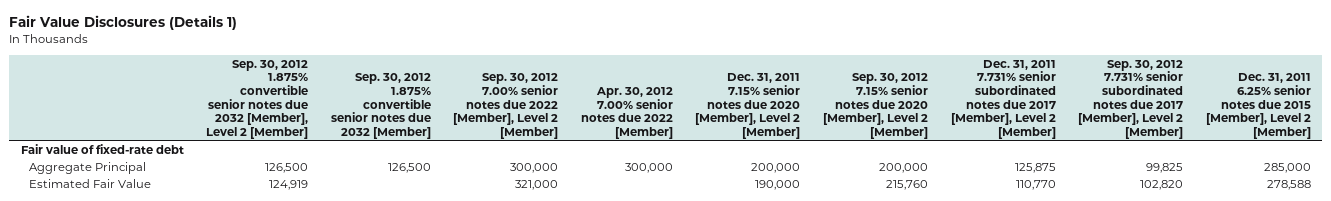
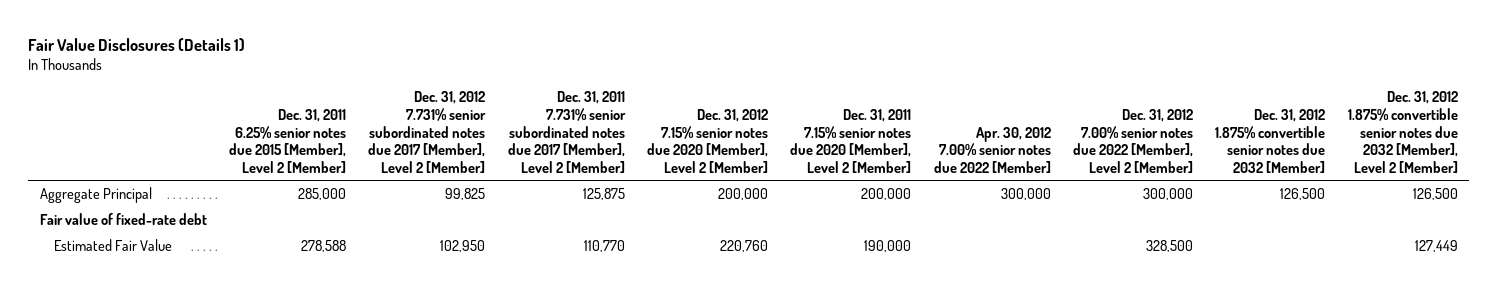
[206,59,309,139] Sep. 30, 2012 1.875% convertible senior notes due 2032 [Member], Level 2 [Member] -> none
[330,73,431,139] Sep. 30, 2012 1.875% convertible senior notes due 2032 [Member] -> none
[453,73,559,139] Sep. 30, 2012 7.00% senior notes due 2022 [Member], Level 2 [Member] -> none
[823,73,929,139] Sep. 30, 2012 7.15% senior notes due 2020 [Member], Level 2 [Member] -> none
[1078,59,1184,139] Sep. 30, 2012 7.731% senior subordinated notes due 2017 [Member], Level 2 [Member] -> none
none -> [368,91,487,173] Dec. 31, 2012 7.731% senior subordinated notes due 2017 [Member], Level 2 [Member]
none -> [647,108,769,173] Dec. 31, 2012 7.15% senior notes due 2020 [Member], Level 2 [Member]
none -> [1073,108,1194,173] Dec. 31, 2012 7.00% senior notes due 2022 [Member], Level 2 [Member]
none -> [1215,108,1326,173] Dec. 31, 2012 1.875% convertible senior notes due 2032 [Member]
none -> [1347,91,1458,173] Dec. 31, 2012 1.875% convertible senior notes due 2032 [Member], Level 2 [Member]
[20,143,184,154] Fair value of fixed-rate debt -> [39,213,207,226] Fair value of fixed-rate debt

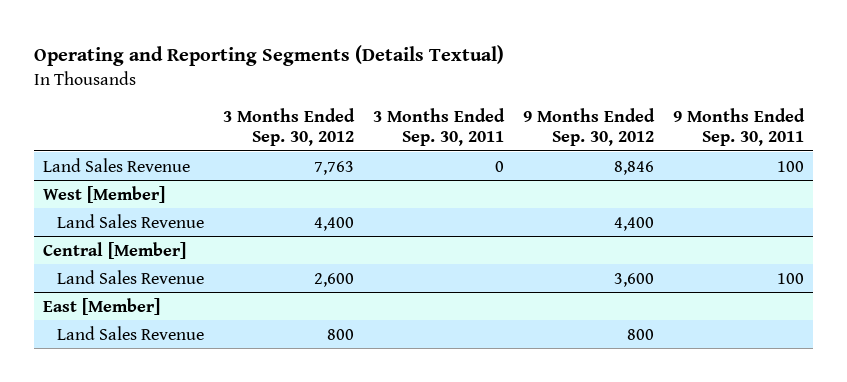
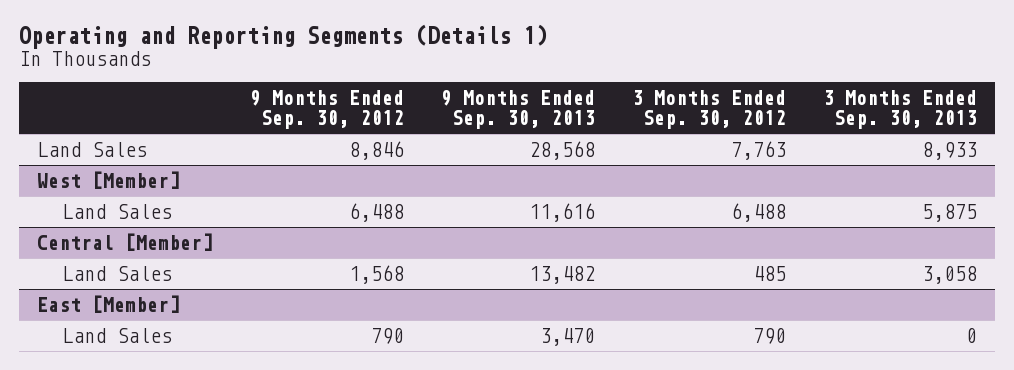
[34,45,505,67] Operating and Reporting Segments (Details Textual) -> [18,23,547,49] Operating and Reporting Segments (Details 1)
[372,108,505,147] 3 Months Ended Sep. 30, 2011 -> none
[672,108,805,147] 9 Months Ended Sep. 30, 2011 -> none
none -> [440,89,595,130] 9 Months Ended Sep. 30, 2013
none -> [822,89,977,130] 3 Months Ended Sep. 30, 2013
[43,157,191,172] Land Sales Revenue -> [37,142,148,158] Land Sales
[57,213,205,228] Land Sales Revenue -> [62,204,173,220] Land Sales
[313,216,354,231] 4,400 -> [730,203,786,223] 6,488
[613,216,654,231] 4,400 -> [348,203,404,223] 6,488
[57,269,205,284] Land Sales Revenue -> [62,266,173,282] Land Sales
[313,272,354,287] 2,600 -> [752,266,786,282] 485
[613,272,654,287] 3,600 -> [348,265,404,285] 1,568
[57,325,205,340] Land Sales Revenue -> [62,328,173,344] Land Sales
[326,328,354,340] 800 -> [752,328,786,345] 790
[626,328,654,340] 800 -> [370,328,404,345] 790

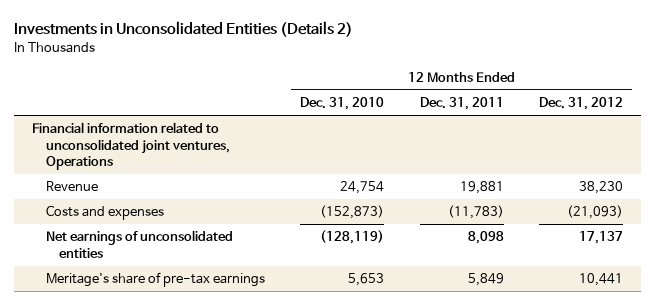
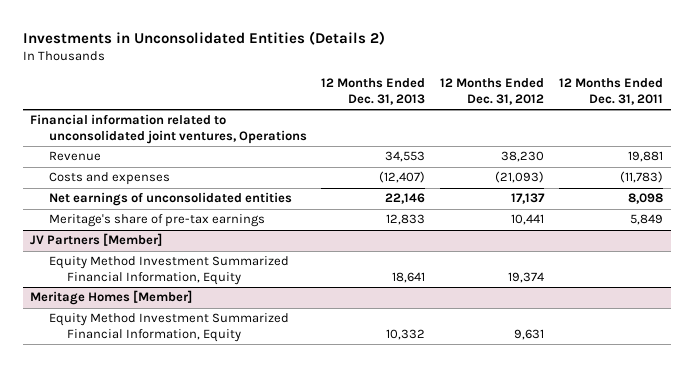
[300,97,385,111] Dec. 31, 2010 -> none
none -> [321,78,426,106] 12 Months Ended Dec. 31, 2013
none -> [30,233,163,247] JV Partners [Member]
none -> [48,256,289,286] Equity Method Investment Summarized Financial Information, Equity
none -> [30,290,193,306] Meritage Homes [Member]
none -> [48,313,289,343] Equity Method Investment Summarized Financial Information, Equity

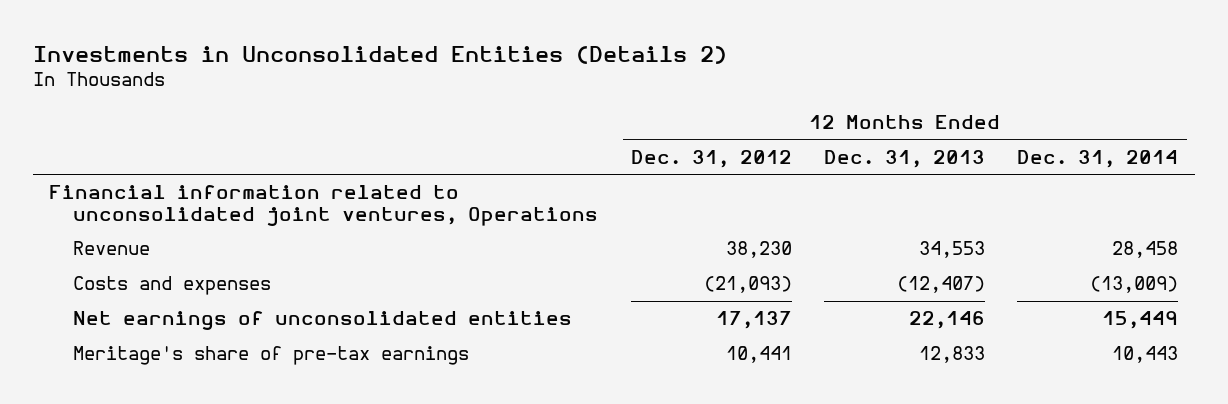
[559,78,664,106] 12 Months Ended Dec. 31, 2011 -> none
none -> [1017,149,1179,168] Dec. 31, 2014
[30,233,163,247] JV Partners [Member] -> none
[48,256,289,286] Equity Method Investment Summarized Financial Information, Equity -> none
[30,290,193,306] Meritage Homes [Member] -> none
[48,313,289,343] Equity Method Investment Summarized Financial Information, Equity -> none

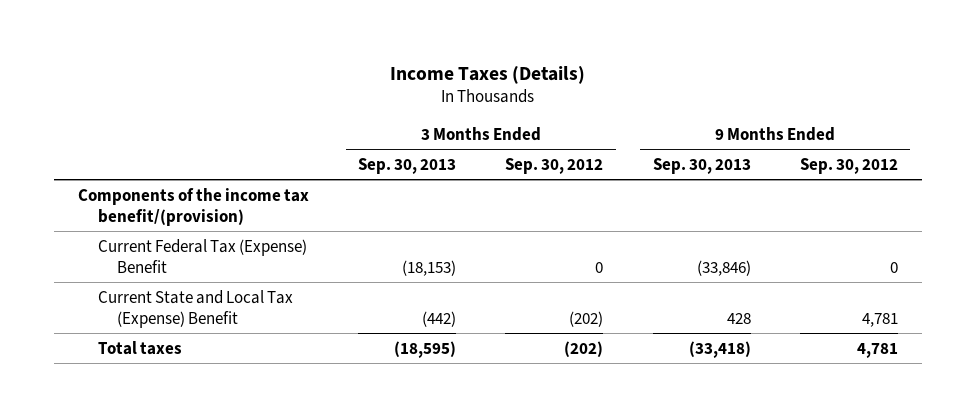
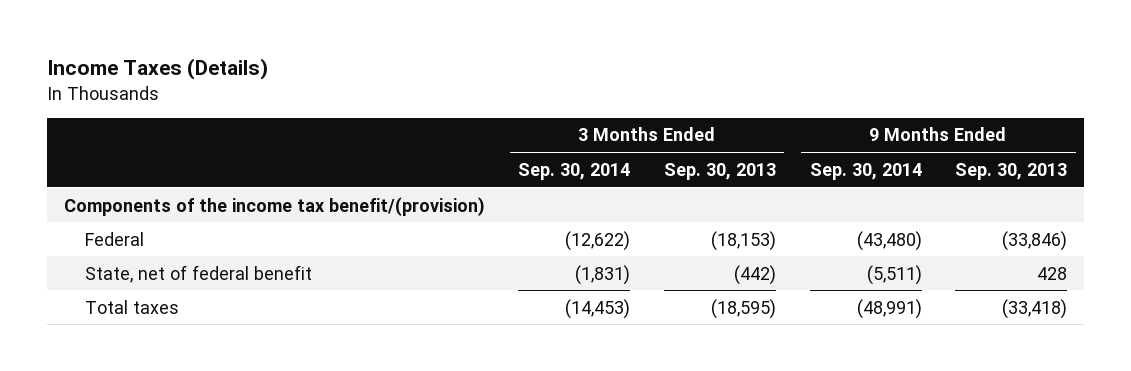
[505,157,604,174] Sep. 30, 2012 -> none
[799,157,898,174] Sep. 30, 2012 -> none
none -> [518,162,631,180] Sep. 30, 2014
none -> [809,162,922,180] Sep. 30, 2014
[97,238,307,274] Current Federal Tax (Expense) Benefit -> [84,231,144,246] Federal
[97,289,293,329] Current State and Local Tax (Expense) Benefit -> [84,264,312,283] State, net of federal benefit

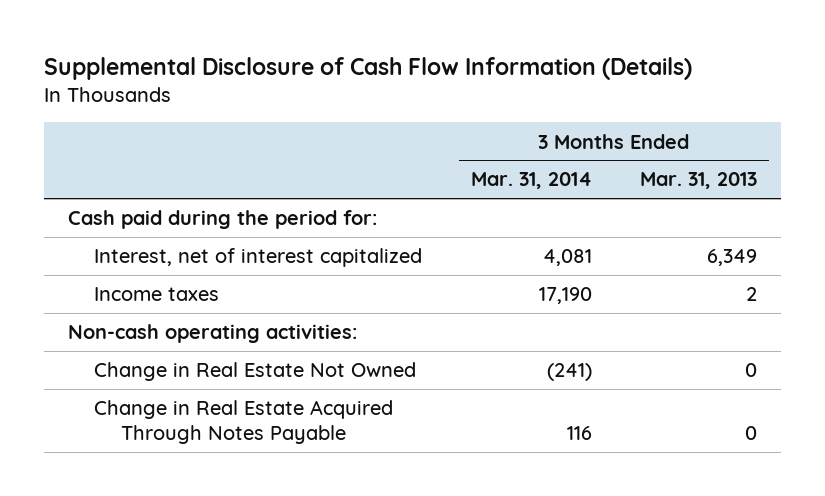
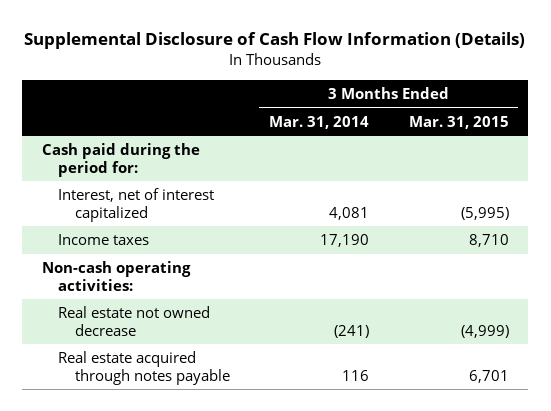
[640,172,758,190] Mar. 31, 2013 -> none
none -> [408,115,509,129] Mar. 31, 2015
[94,362,417,382] Change in Real Estate Not Owned -> [58,306,211,336] Real estate not owned decrease
[94,400,394,445] Change in Real Estate Acquired Through Notes Payable -> [58,351,230,385] Real estate acquired through notes payable

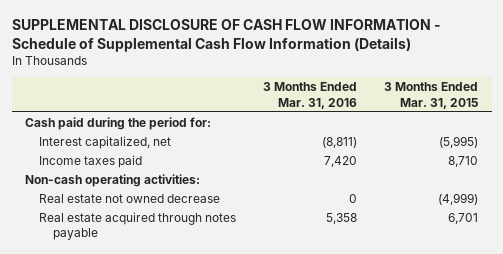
[24,32,526,50] Supplemental Disclosure of Cash Flow Information (Details) -> [11,19,441,53] SUPPLEMENTAL DISCLOSURE OF CASH FLOW INFORMATION - Schedule of Supplemental Cash Flow Information (Details)
[269,115,370,129] Mar. 31, 2014 -> none
none -> [262,82,357,109] 3 Months Ended Mar. 31, 2016
[58,188,215,222] Interest, net of interest capitalized -> [38,135,171,149] Interest capitalized, net
[58,234,150,246] Income taxes -> [38,154,142,168] Income taxes paid

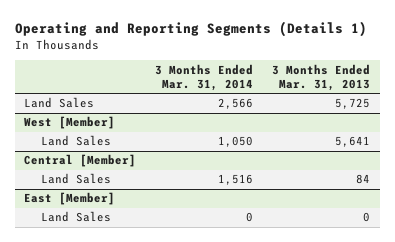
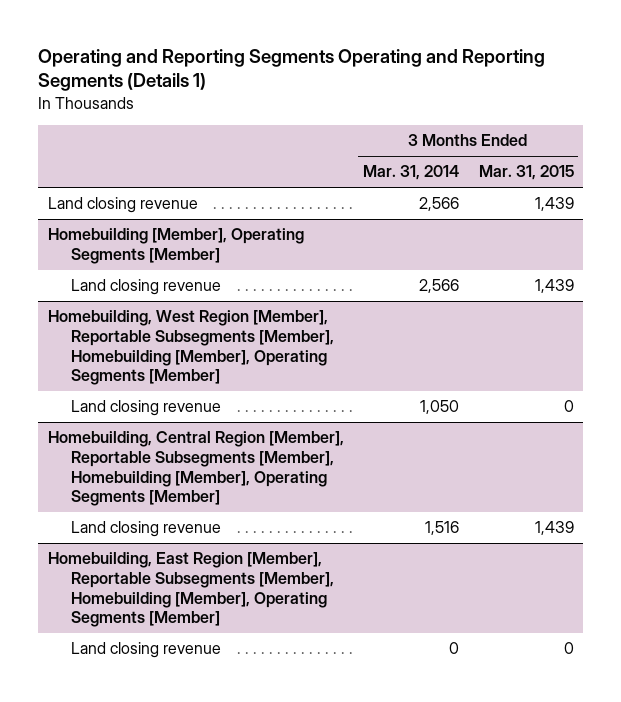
[14,20,367,37] Operating and Reporting Segments (Details 1) -> [37,48,545,92] Operating and Reporting Segments Operating and Reporting Segments (Details 1)
[272,63,371,91] 3 Months Ended Mar. 31, 2013 -> none
none -> [478,165,574,181] Mar. 31, 2015
[24,116,116,130] West [Member] -> none
[24,154,137,168] Central [Member] -> none
[24,192,116,206] East [Member] -> none
[24,97,95,109] Land Sales -> [47,197,198,214] Land closing revenue
none -> [47,228,304,264] Homebuilding [Member], Operating Segments [Member]
[41,135,112,147] Land Sales -> [71,279,222,296] Land closing revenue
[218,136,254,148] 1,050 -> [419,279,460,294] 2,566
none -> [47,310,335,386] Homebuilding, West Region [Member], Reportable Subsegments [Member], Homebuilding [Member], Operating Segments [Member]
[41,173,112,185] Land Sales -> [71,400,222,417] Land closing revenue
[218,174,254,186] 1,516 -> [420,400,460,415] 1,050
none -> [47,431,344,507] Homebuilding, Central Region [Member], Reportable Subsegments [Member], Homebuilding [Member], Operating Segments [Member]
[41,211,112,223] Land Sales -> [71,521,222,538] Land closing revenue
[246,212,254,223] 0 -> [425,521,460,536] 1,516
none -> [47,552,335,628] Homebuilding, East Region [Member], Reportable Subsegments [Member], Homebuilding [Member], Operating Segments [Member]
none -> [71,642,222,659] Land closing revenue

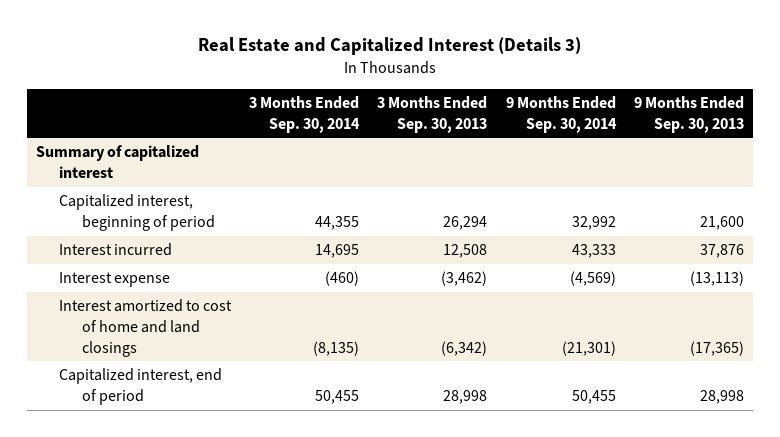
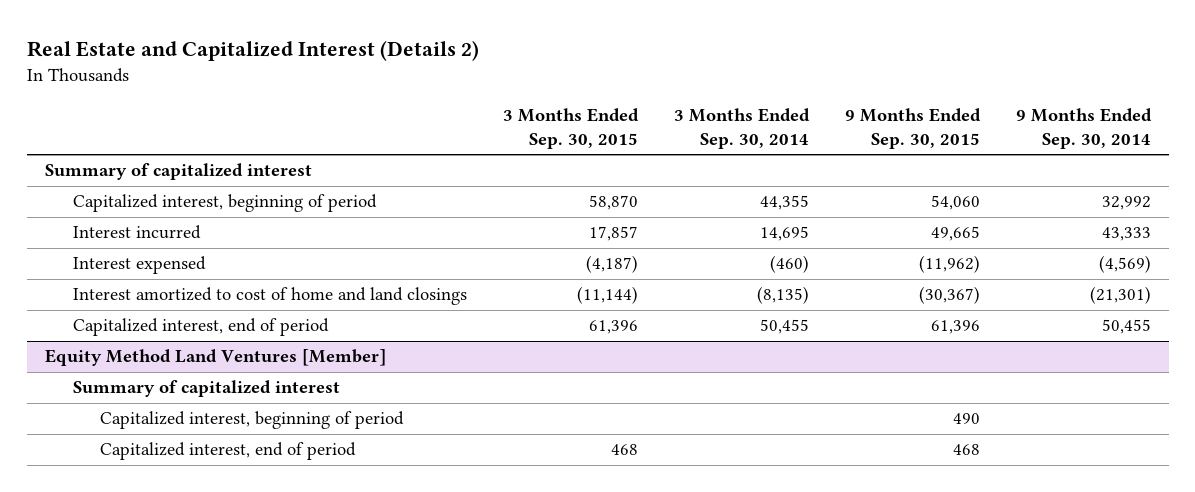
[197,37,581,56] Real Estate and Capitalized Interest (Details 3) -> [26,39,479,61] Real Estate and Capitalized Interest (Details 2)
[377,95,488,133] 3 Months Ended Sep. 30, 2013 -> none
[633,95,744,133] 9 Months Ended Sep. 30, 2013 -> none
none -> [502,107,639,149] 3 Months Ended Sep. 30, 2015
none -> [844,107,981,149] 9 Months Ended Sep. 30, 2015
[58,272,170,288] Interest expense -> [72,256,206,275] Interest expensed
none -> [44,349,386,367] Equity Method Land Ventures [Member]
none -> [72,380,340,398] Summary of capitalized interest
none -> [100,411,405,430] Capitalized interest, beginning of period
none -> [100,442,357,461] Capitalized interest, end of period

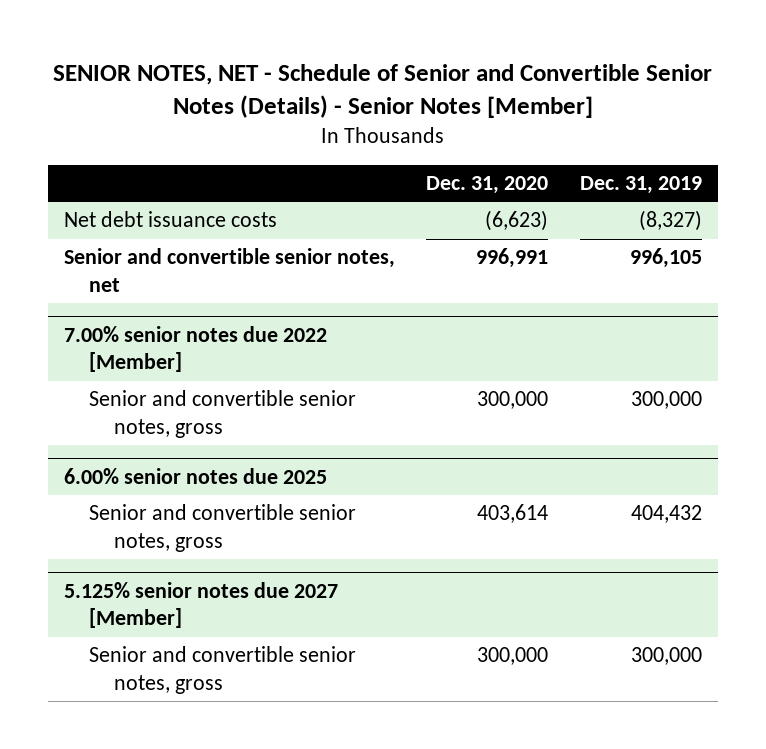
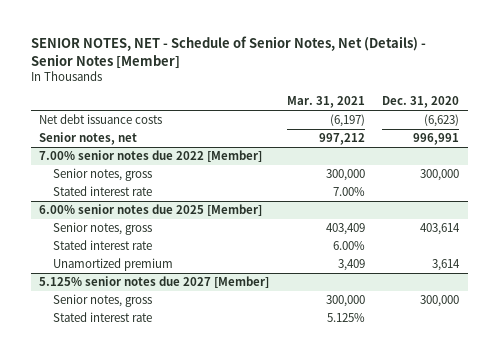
[52,64,712,119] SENIOR NOTES, NET - Schedule of Senior and Convertible Senior Notes (Details) - Senior Notes [Member] -> [30,36,426,69] SENIOR NOTES, NET - Schedule of Senior Notes, Net (Details) - Senior Notes [Member]
[580,175,703,194] Dec. 31, 2019 -> none
none -> [286,96,365,109] Mar. 31, 2021
[63,248,395,292] Senior and convertible senior notes, net -> [39,132,138,146] Senior notes, net
[88,390,356,438] Senior and convertible senior notes, gross -> [52,168,152,182] Senior notes, gross
none -> [52,186,152,197] Stated interest rate
[63,467,327,484] 6.00% senior notes due 2025 -> [39,204,263,217] 6.00% senior notes due 2025 [Member]
[88,504,356,552] Senior and convertible senior notes, gross -> [52,222,152,236] Senior notes, gross
none -> [52,240,152,251] Stated interest rate
none -> [52,258,173,272] Unamortized premium
[88,646,356,694] Senior and convertible senior notes, gross -> [52,294,152,308] Senior notes, gross
none -> [52,312,152,323] Stated interest rate

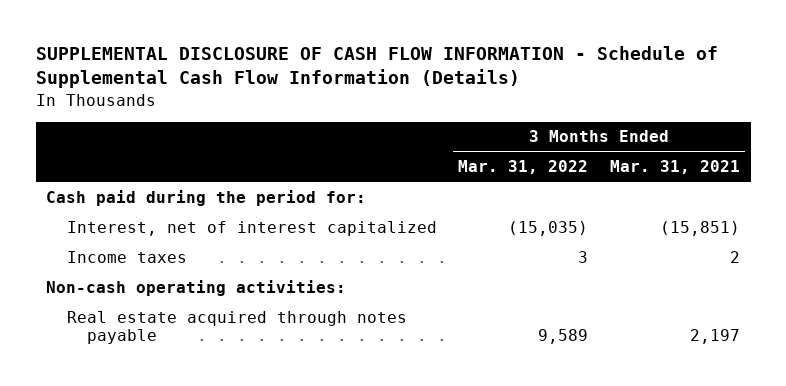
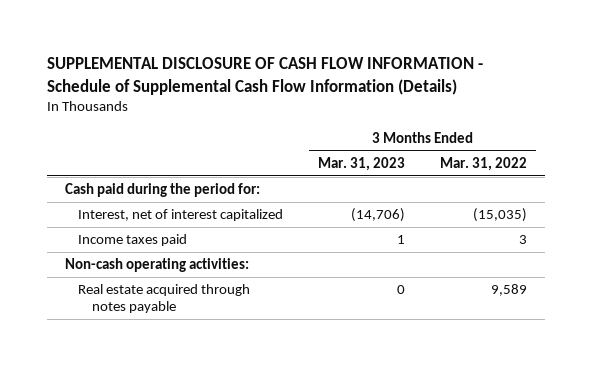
[609,160,740,175] Mar. 31, 2021 -> none
none -> [318,156,406,171] Mar. 31, 2023
[66,250,187,263] Income taxes -> [78,234,188,247] Income taxes paid

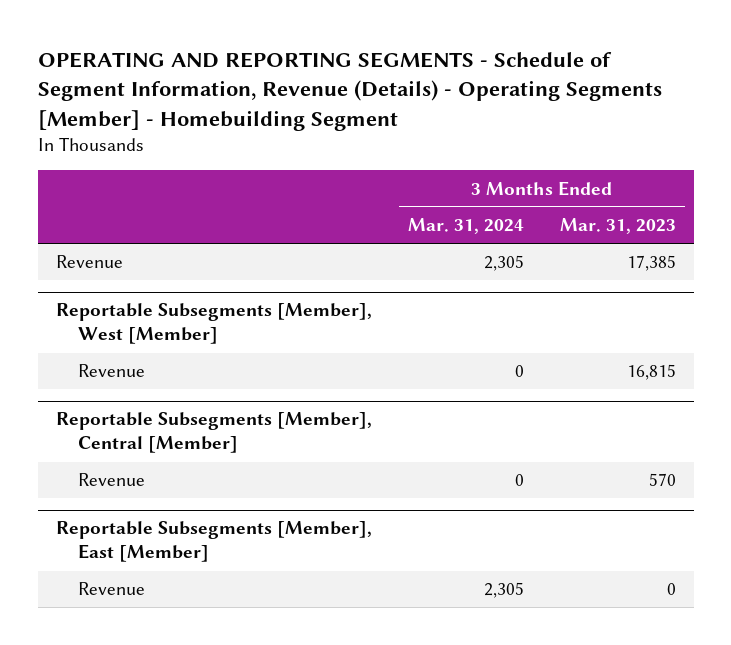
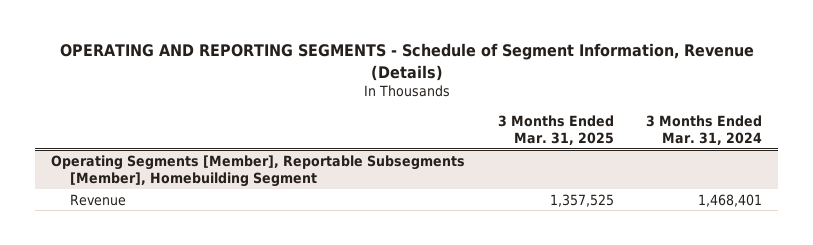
[37,51,662,131] OPERATING AND REPORTING SEGMENTS - Schedule of Segment Information, Revenue (Details) - Operating Segments [Member] - Homebuilding Segment -> [59,43,754,81] OPERATING AND REPORTING SEGMENTS - Schedule of Segment Information, Revenue (Details)
[559,217,676,234] Mar. 31, 2023 -> none
none -> [497,115,614,146] 3 Months Ended Mar. 31, 2025
[55,303,372,345] Reportable Subsegments [Member], West [Member] -> none
[77,364,145,378] Revenue -> none
[55,412,372,454] Reportable Subsegments [Member], Central [Member] -> none
[77,473,145,487] Revenue -> none
[55,521,372,563] Reportable Subsegments [Member], East [Member] -> none
[77,582,145,596] Revenue -> none
none -> [51,154,466,188] Operating Segments [Member], Reportable Subsegments [Member], Homebuilding Segment
[483,255,524,272] 2,305 -> [698,193,763,207] 1,468,401

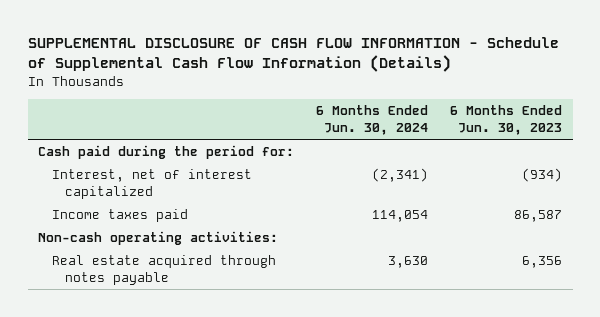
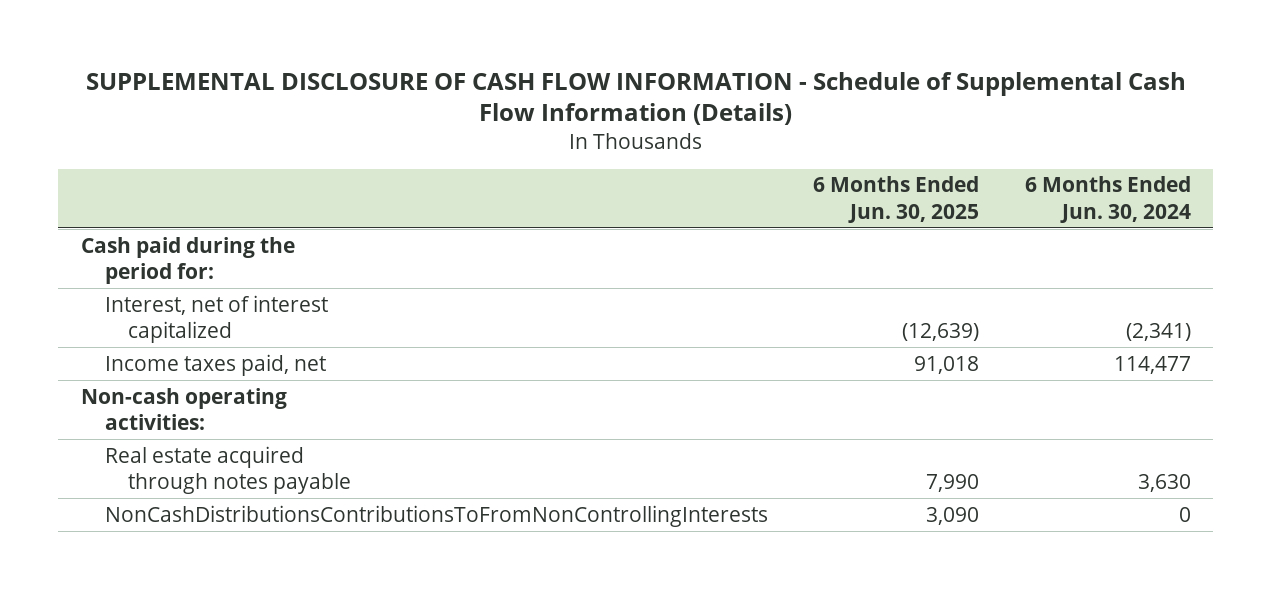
[449,105,562,136] 6 Months Ended Jun. 30, 2023 -> none
none -> [813,176,980,223] 6 Months Ended Jun. 30, 2025
[51,209,188,223] Income taxes paid -> [104,353,326,376] Income taxes paid, net
[372,210,429,223] 114,054 -> [1113,355,1191,374] 114,477
none -> [104,504,768,527] NonCashDistributionsContributionsToFromNonControllingInterests

